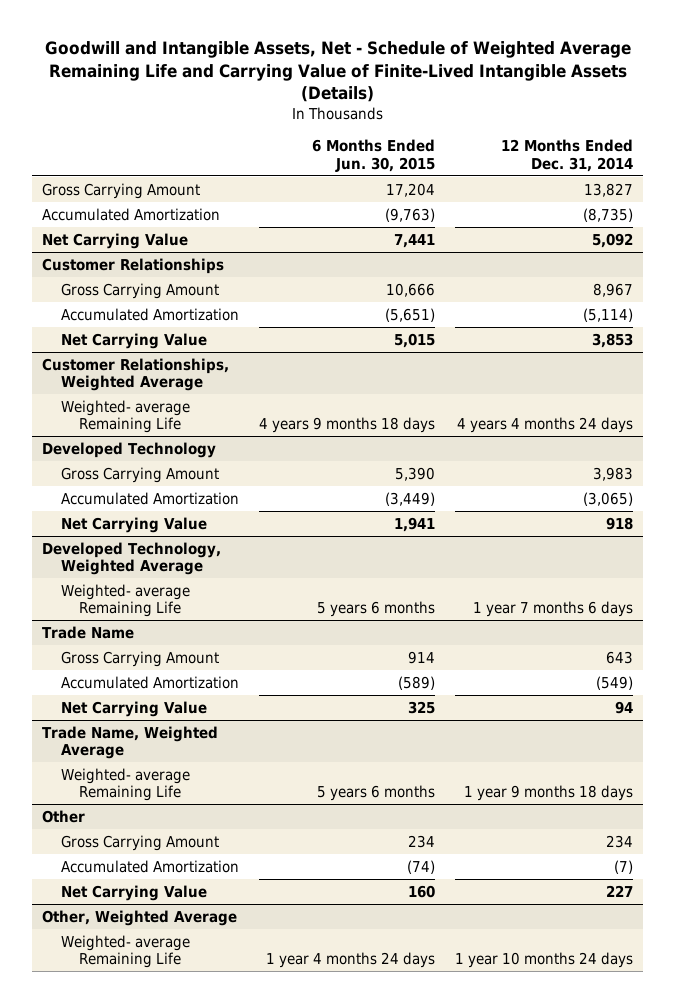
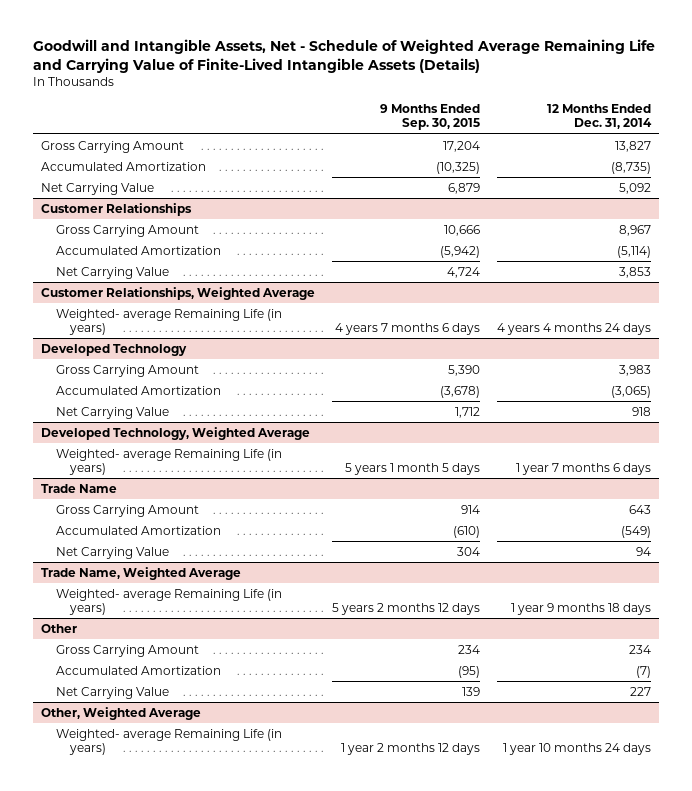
[311,139,435,172] 6 Months Ended Jun. 30, 2015 -> none
none -> [380,104,481,131] 9 Months Ended Sep. 30, 2015
[60,399,190,434] Weighted- average Remaining Life -> [55,308,282,335] Weighted- average Remaining Life (in years)
[60,583,190,618] Weighted- average Remaining Life -> [55,448,282,475] Weighted- average Remaining Life (in years)
[60,767,190,802] Weighted- average Remaining Life -> [55,588,282,615] Weighted- average Remaining Life (in years)
[60,934,190,969] Weighted- average Remaining Life -> [55,728,282,755] Weighted- average Remaining Life (in years)

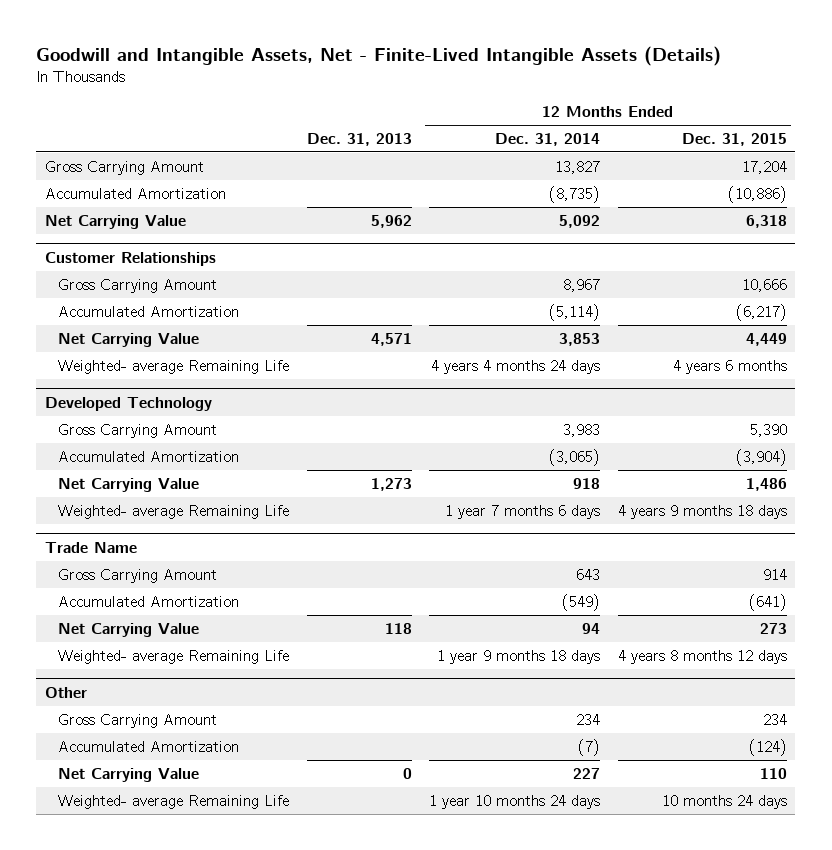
[32,39,655,74] Goodwill and Intangible Assets, Net - Schedule of Weighted Average Remaining Life and Carrying Value of Finite-Lived Intangible Assets (Details) -> [36,45,722,66] Goodwill and Intangible Assets, Net - Finite-Lived Intangible Assets (Details)
[380,104,481,131] 9 Months Ended Sep. 30, 2015 -> none
none -> [306,132,412,146] Dec. 31, 2013
none -> [681,132,787,146] Dec. 31, 2015
[41,286,316,300] Customer Relationships, Weighted Average -> none
[55,308,282,335] Weighted- average Remaining Life (in years) -> [58,359,290,374] Weighted- average Remaining Life
[41,426,311,440] Developed Technology, Weighted Average -> none
[55,448,282,475] Weighted- average Remaining Life (in years) -> [58,504,290,519] Weighted- average Remaining Life
[41,566,242,580] Trade Name, Weighted Average -> none
[55,588,282,615] Weighted- average Remaining Life (in years) -> [58,649,290,664] Weighted- average Remaining Life
[41,706,202,720] Other, Weighted Average -> none
[55,728,282,755] Weighted- average Remaining Life (in years) -> [58,794,290,809] Weighted- average Remaining Life

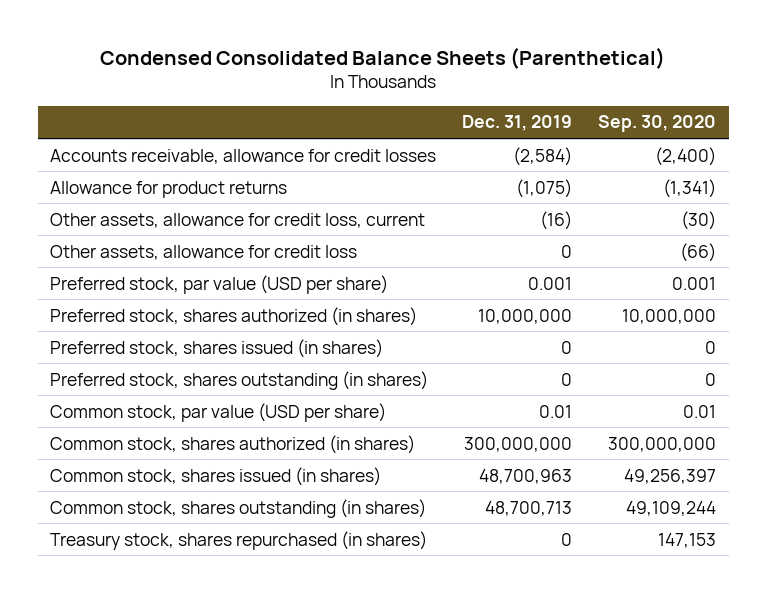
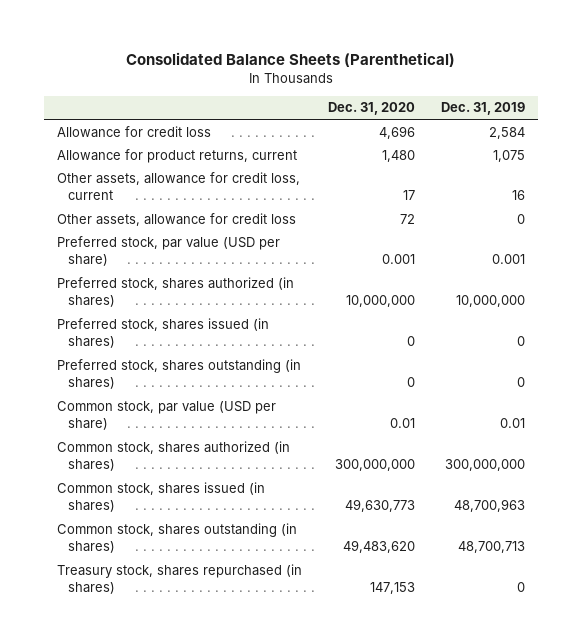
[100,46,666,69] Condensed Consolidated Balance Sheets (Parenthetical) -> [126,51,456,67] Consolidated Balance Sheets (Parenthetical)
[597,115,716,133] Sep. 30, 2020 -> none
none -> [328,102,416,116] Dec. 31, 2020
[50,148,437,164] Accounts receivable, allowance for credit losses -> [57,125,212,138] Allowance for credit loss
[513,146,573,166] (2,584) -> [488,126,525,139] 2,584
[50,180,288,198] Allowance for product returns -> [57,148,298,163] Allowance for product returns, current
[516,178,573,198] (1,075) -> [492,149,525,162] 1,075
[540,210,573,230] (16) -> [511,189,525,200] 16

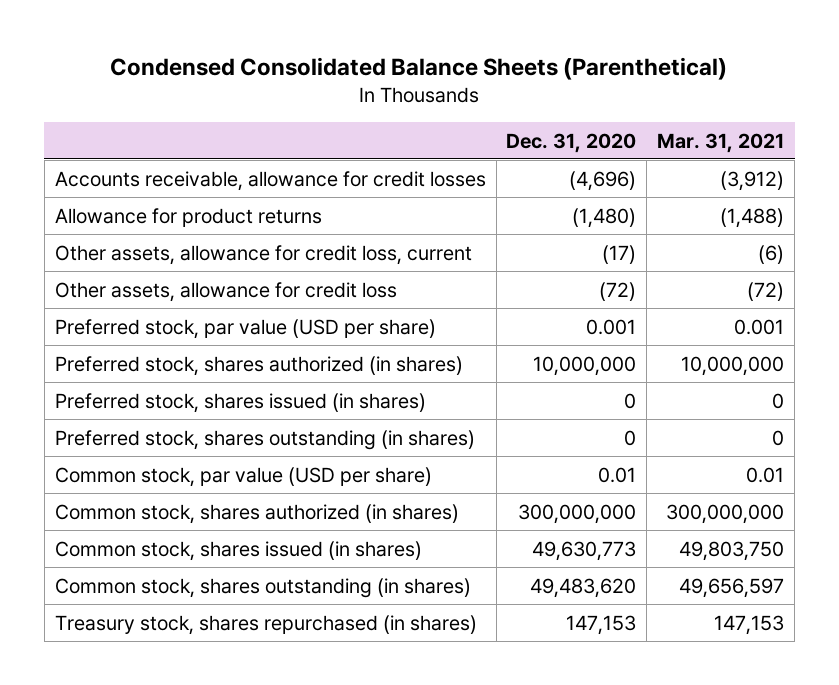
[126,51,456,67] Consolidated Balance Sheets (Parenthetical) -> [110,57,728,81] Condensed Consolidated Balance Sheets (Parenthetical)
[440,102,525,116] Dec. 31, 2019 -> none
none -> [657,132,785,153] Mar. 31, 2021
[57,125,212,138] Allowance for credit loss -> [54,170,486,191] Accounts receivable, allowance for credit losses
[379,125,416,139] 4,696 -> [569,170,637,191] (4,696)
[57,148,298,163] Allowance for product returns, current -> [54,207,322,227] Allowance for product returns
[382,149,416,162] 1,480 -> [572,207,637,228] (1,480)
[403,189,416,200] 17 -> [602,244,637,264] (17)
[400,213,416,224] 72 -> [599,281,637,301] (72)

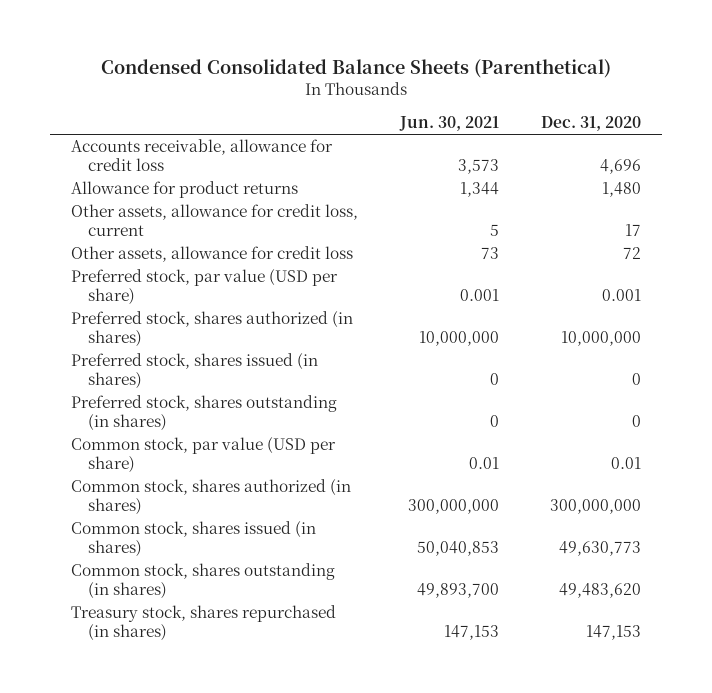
[657,132,785,153] Mar. 31, 2021 -> none
none -> [398,116,499,132] Jun. 30, 2021
[54,170,486,191] Accounts receivable, allowance for credit losses -> [70,139,333,171] Accounts receivable, allowance for credit loss
[569,170,637,191] (4,696) -> [599,158,641,174] 4,696
[572,207,637,228] (1,480) -> [601,182,641,198] 1,480
[602,244,637,264] (17) -> [624,223,641,236] 17
[599,281,637,301] (72) -> [622,247,641,260] 72

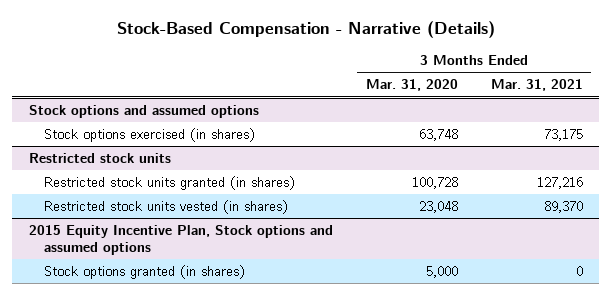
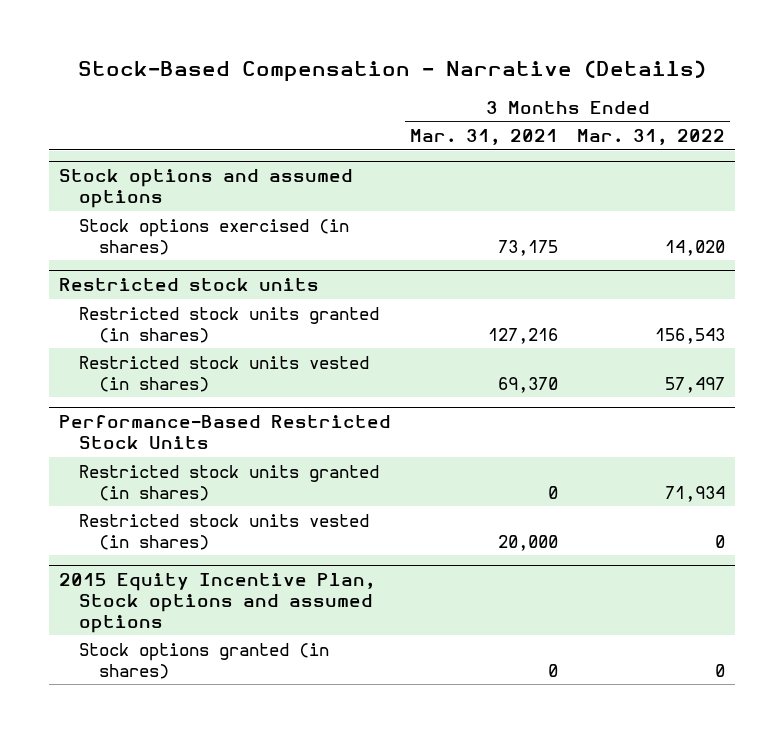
[365,79,458,92] Mar. 31, 2020 -> none
none -> [577,129,726,146] Mar. 31, 2022
[543,200,583,213] 89,370 -> [498,376,559,393] 69,370
none -> [58,415,391,449] Performance-Based Restricted Stock Units
none -> [78,464,379,501] Restricted stock units granted (in shares)
none -> [78,513,369,550] Restricted stock units vested (in shares)

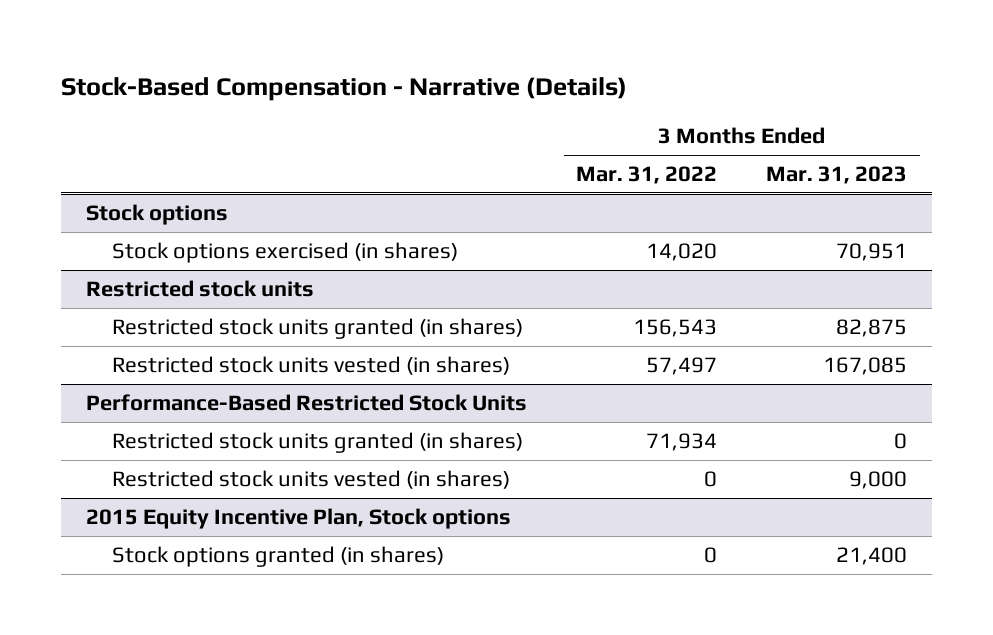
[410,129,559,146] Mar. 31, 2021 -> none
none -> [766,166,908,185] Mar. 31, 2023
[58,169,353,208] Stock options and assumed options -> [85,204,228,226] Stock options
[58,573,375,633] 2015 Equity Incentive Plan, Stock options and assumed options -> [85,508,511,530] 2015 Equity Incentive Plan, Stock options

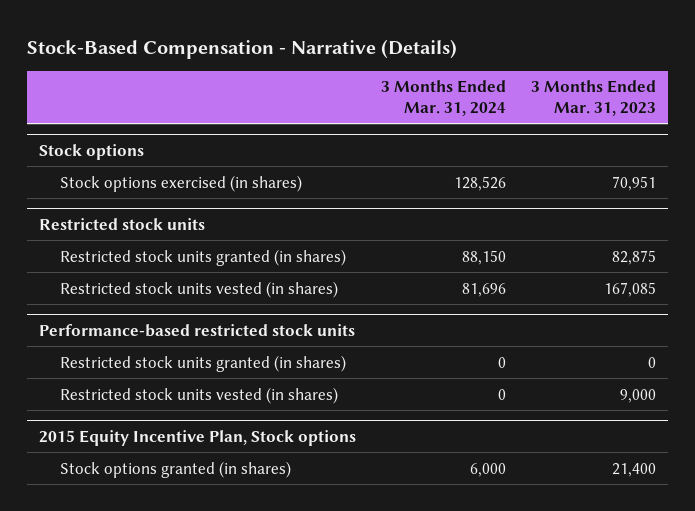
[575,166,717,185] Mar. 31, 2022 -> none
none -> [381,80,507,116] 3 Months Ended Mar. 31, 2024
[85,394,527,412] Performance-Based Restricted Stock Units -> [39,323,356,337] Performance-based restricted stock units

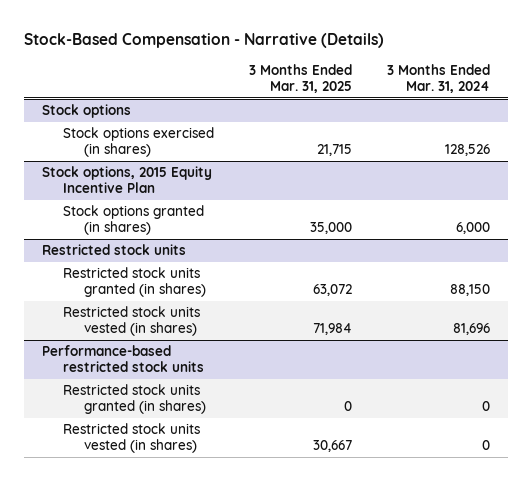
[530,80,656,116] 3 Months Ended Mar. 31, 2023 -> none
none -> [248,63,352,93] 3 Months Ended Mar. 31, 2025
none -> [41,166,212,194] Stock options, 2015 Equity Incentive Plan
none -> [62,205,204,236] Stock options granted (in shares)
[39,429,357,446] 2015 Equity Incentive Plan, Stock options -> none
[59,460,291,478] Stock options granted (in shares) -> none

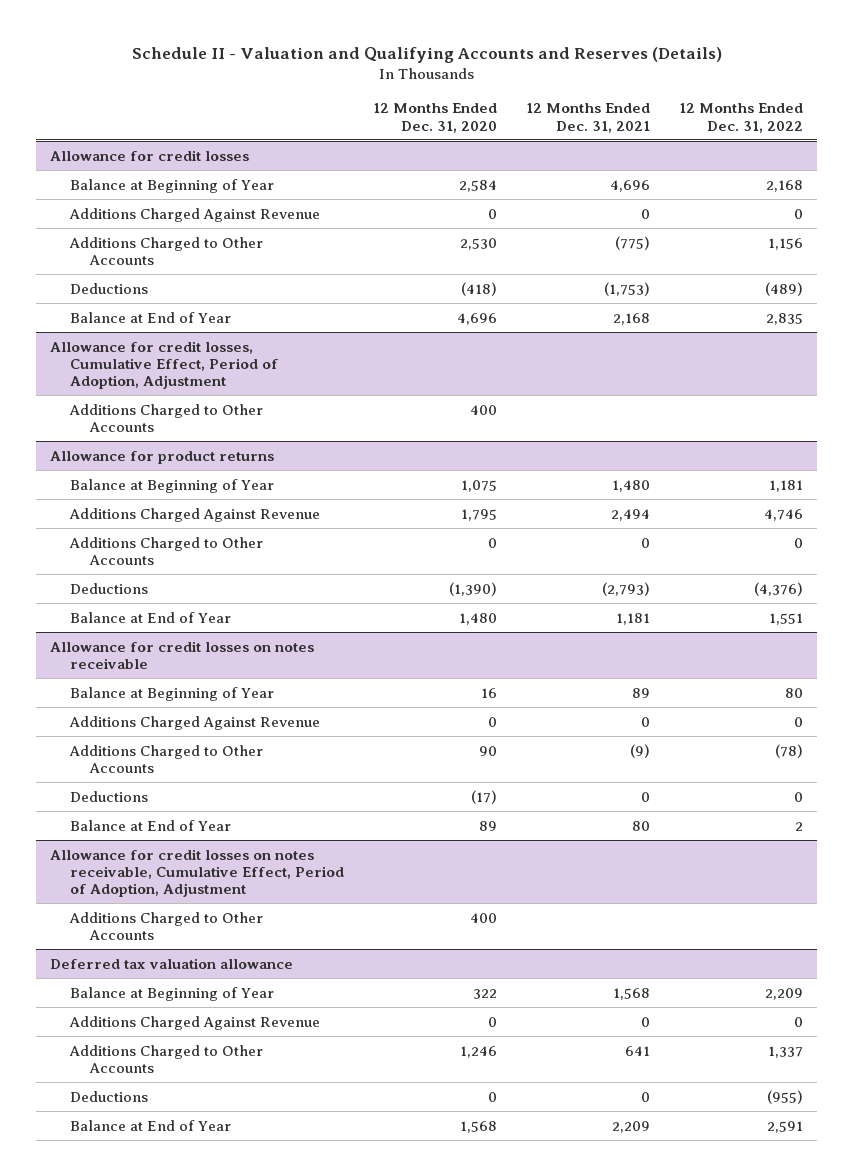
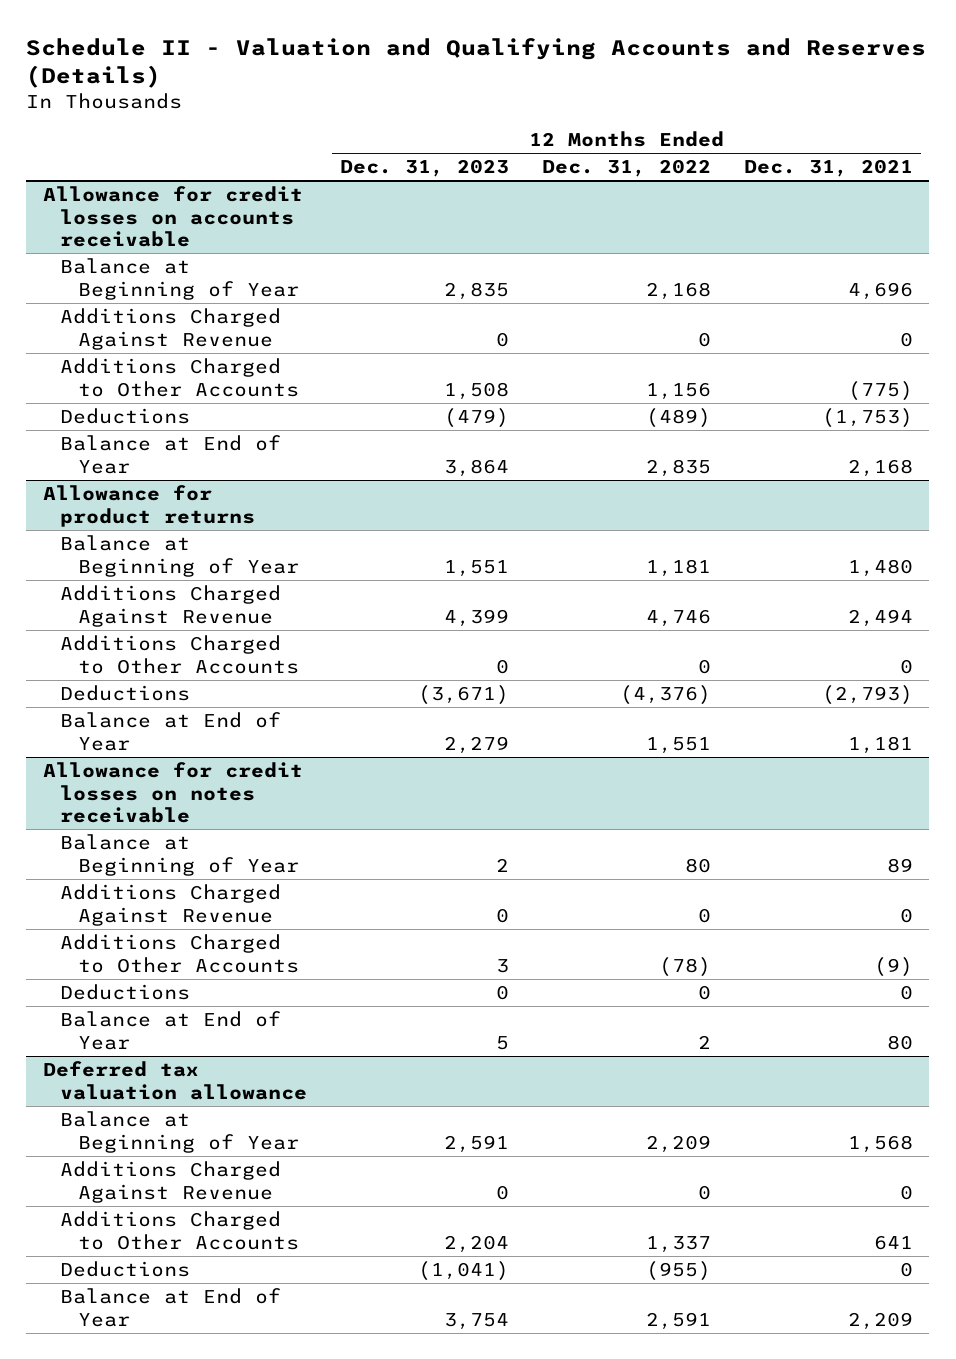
[373,103,498,133] 12 Months Ended Dec. 31, 2020 -> none
none -> [340,158,510,177] Dec. 31, 2023
[50,149,250,161] Allowance for credit losses -> [42,185,303,248] Allowance for credit losses on accounts receivable
[50,340,279,389] Allowance for credit losses, Cumulative Effect, Period of Adoption, Adjustment -> none
[69,403,264,432] Additions Charged to Other Accounts -> none
[50,848,345,897] Allowance for credit losses on notes receivable, Cumulative Effect, Period of Adoption, Adjustment -> none
[69,911,264,940] Additions Charged to Other Accounts -> none

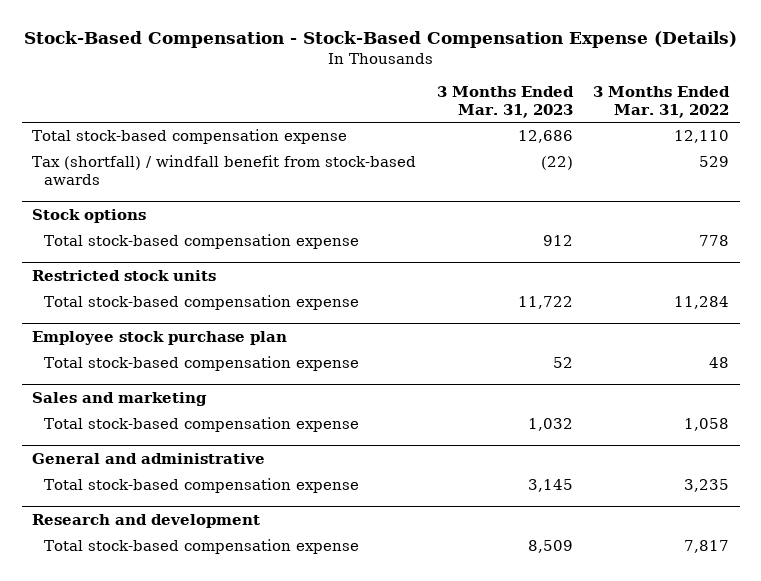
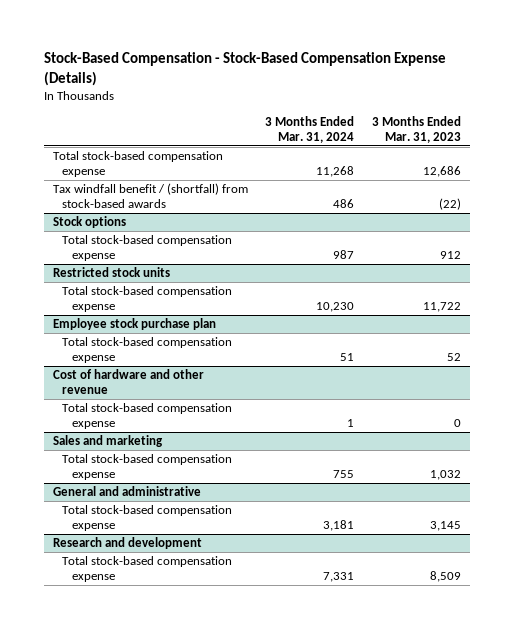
[593,86,731,118] 3 Months Ended Mar. 31, 2022 -> none
none -> [265,116,355,143] 3 Months Ended Mar. 31, 2024
[31,155,416,185] Tax (shortfall) / windfall benefit from stock-based awards -> [52,183,248,208] Tax windfall benefit / (shortfall) from stock-based awards
none -> [52,369,204,394] Cost of hardware and other revenue
none -> [62,403,233,429] Total stock-based compensation expense

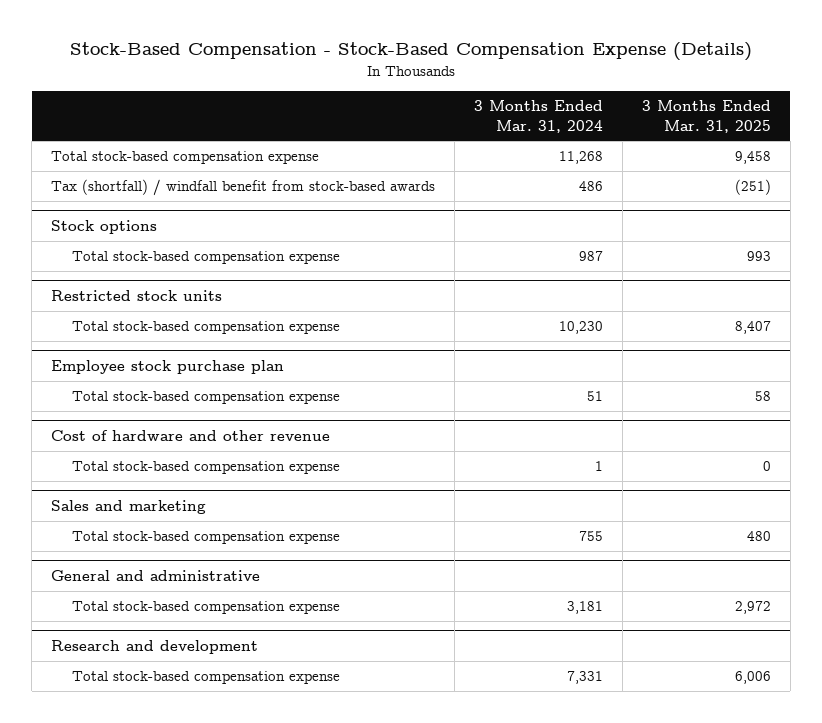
[371,116,461,143] 3 Months Ended Mar. 31, 2023 -> none
none -> [641,100,771,133] 3 Months Ended Mar. 31, 2025
[52,183,248,208] Tax windfall benefit / (shortfall) from stock-based awards -> [51,179,436,197] Tax (shortfall) / windfall benefit from stock-based awards

